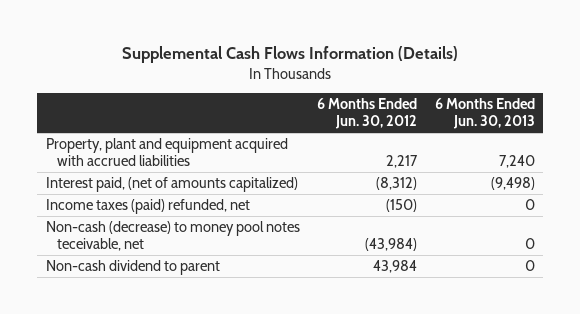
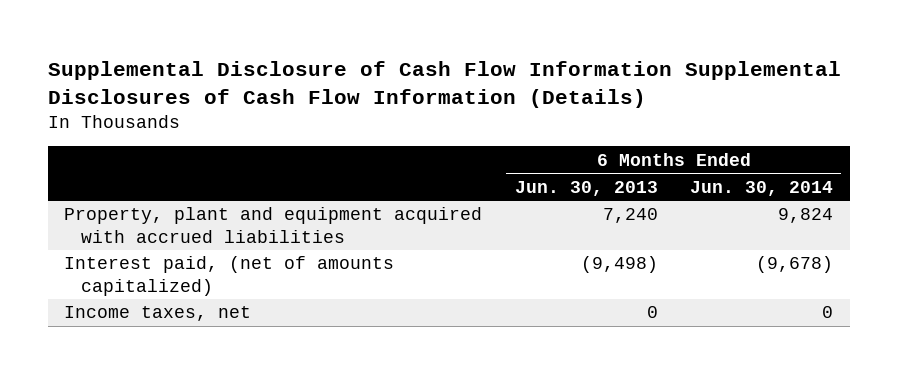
[122,46,459,64] Supplemental Cash Flows Information (Details) -> [47,60,841,108] Supplemental Disclosure of Cash Flow Information Supplemental Disclosures of Cash Flow Information (Details)
[317,98,418,130] 6 Months Ended Jun. 30, 2012 -> none
none -> [690,180,834,196] Jun. 30, 2014
[45,221,300,252] Non-cash (decrease) to money pool notes teceivable, net -> none
[45,260,220,276] Non-cash dividend to parent -> none
[45,199,250,215] Income taxes (paid) refunded, net -> [64,306,252,322] Income taxes, net

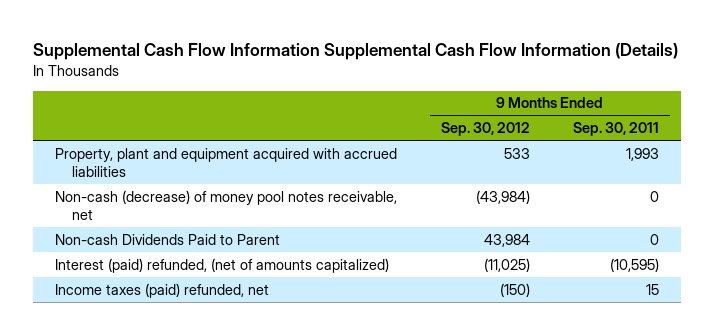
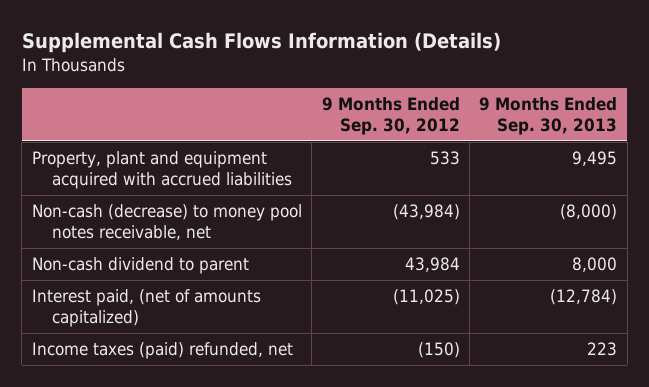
[33,42,679,60] Supplemental Cash Flow Information Supplemental Cash Flow Information (Details) -> [21,32,501,54] Supplemental Cash Flows Information (Details)
[573,122,660,137] Sep. 30, 2011 -> none
none -> [479,97,618,135] 9 Months Ended Sep. 30, 2013
[54,189,397,220] Non-cash (decrease) of money pool notes receivable, net -> [31,204,302,240] Non-cash (decrease) to money pool notes receivable, net
[54,233,280,245] Non-cash Dividends Paid to Parent -> [31,257,249,275] Non-cash dividend to parent
[54,257,389,273] Interest (paid) refunded, (net of amounts capitalized) -> [31,289,261,327] Interest paid, (net of amounts capitalized)

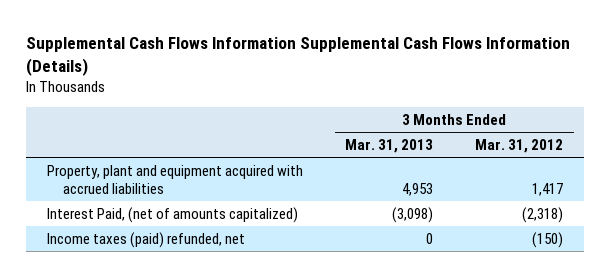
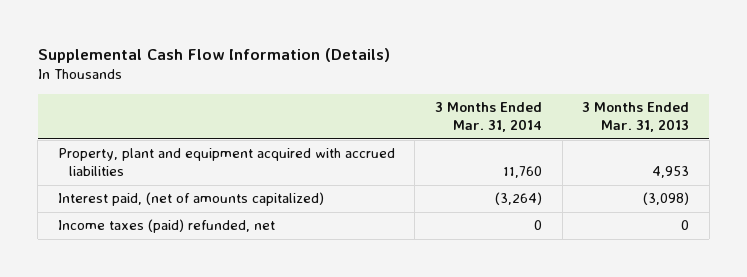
[25,37,570,77] Supplemental Cash Flows Information Supplemental Cash Flows Information (Details) -> [37,47,390,63] Supplemental Cash Flow Information (Details)
[475,139,564,154] Mar. 31, 2012 -> none
none -> [434,102,542,132] 3 Months Ended Mar. 31, 2014
[46,206,298,223] Interest Paid, (net of amounts capitalized) -> [57,192,324,207] Interest paid, (net of amounts capitalized)

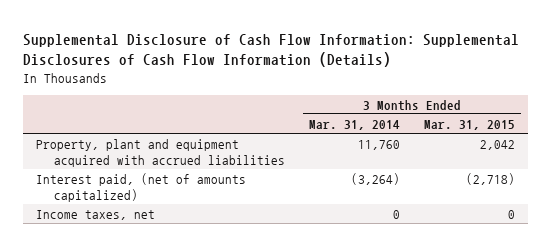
[37,47,390,63] Supplemental Cash Flow Information (Details) -> [23,33,520,68] Supplemental Disclosure of Cash Flow Information: Supplemental Disclosures of Cash Flow Information (Details)
[582,102,690,132] 3 Months Ended Mar. 31, 2013 -> none
none -> [424,119,516,130] Mar. 31, 2015
[57,219,275,234] Income taxes (paid) refunded, net -> [35,209,155,220] Income taxes, net

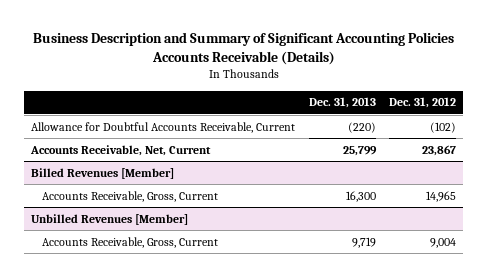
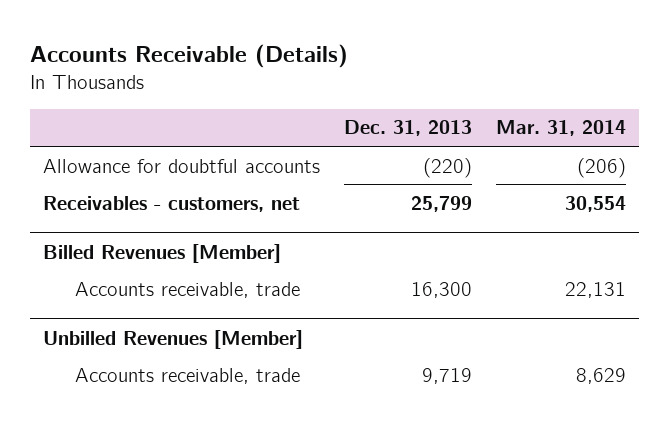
[32,32,454,66] Business Description and Summary of Significant Accounting Policies Accounts Receivable (Details) -> [30,43,349,68] Accounts Receivable (Details)
[389,97,457,109] Dec. 31, 2012 -> none
none -> [496,120,627,137] Mar. 31, 2014
[31,121,296,133] Allowance for Doubtful Accounts Receivable, Current -> [42,158,320,173] Allowance for doubtful accounts
[30,144,212,156] Accounts Receivable, Net, Current -> [42,195,300,212] Receivables - customers, net
[41,190,218,202] Accounts Receivable, Gross, Current -> [74,281,300,298] Accounts receivable, trade
[41,236,218,248] Accounts Receivable, Gross, Current -> [74,367,300,384] Accounts receivable, trade

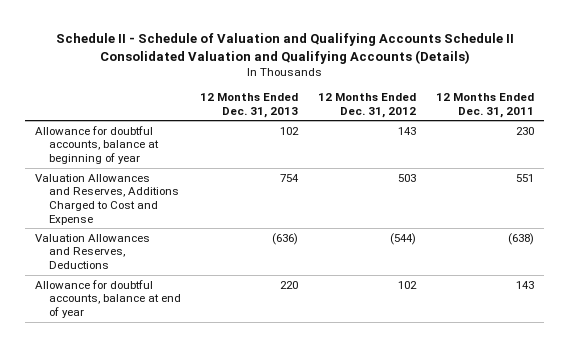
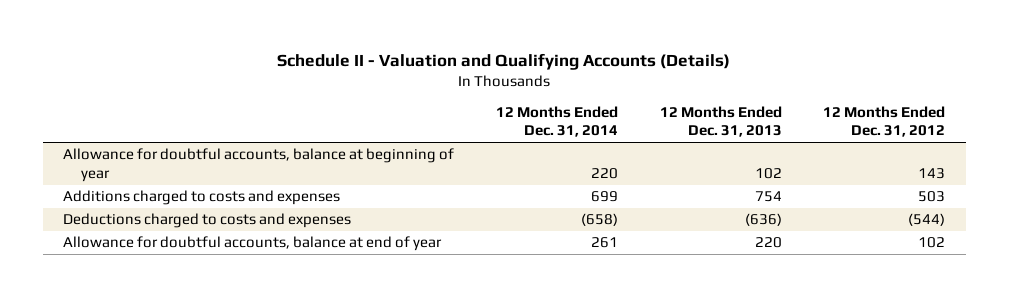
[55,32,514,64] Schedule II - Schedule of Valuation and Qualifying Accounts Schedule II Consolidated Valuation and Qualifying Accounts (Details) -> [277,52,731,70] Schedule II - Valuation and Qualifying Accounts (Details)
[436,92,535,118] 12 Months Ended Dec. 31, 2011 -> none
none -> [496,105,619,138] 12 Months Ended Dec. 31, 2014
[35,173,179,225] Valuation Allowances and Reserves, Additions Charged to Cost and Expense -> [63,190,341,206] Additions charged to costs and expenses
[35,233,151,269] Valuation Allowances and Reserves, Deductions -> [63,213,352,229] Deductions charged to costs and expenses

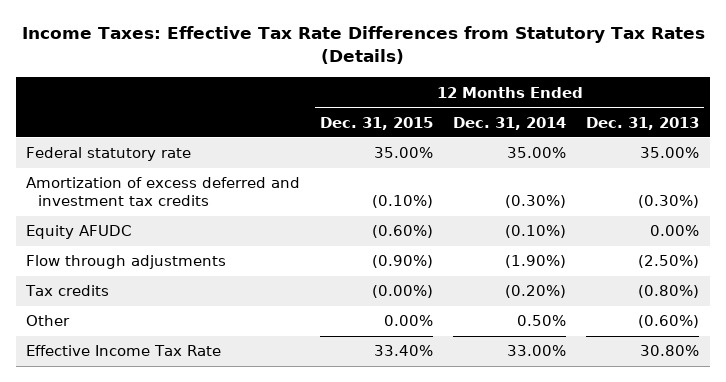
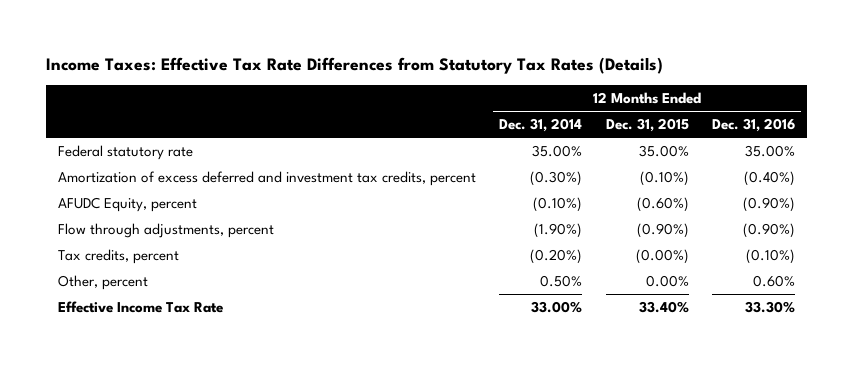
[586,116,700,130] Dec. 31, 2013 -> none
none -> [711,118,795,133] Dec. 31, 2016
[26,177,301,207] Amortization of excess deferred and investment tax credits -> [57,171,476,187] Amortization of excess deferred and investment tax credits, percent
[26,225,132,240] Equity AFUDC -> [57,197,197,213] AFUDC Equity, percent
[26,255,227,270] Flow through adjustments -> [57,223,274,239] Flow through adjustments, percent
[25,285,110,297] Tax credits -> [57,249,179,265] Tax credits, percent
[26,315,71,327] Other -> [57,275,148,291] Other, percent

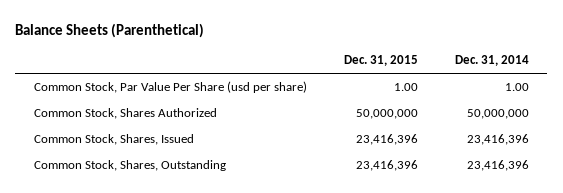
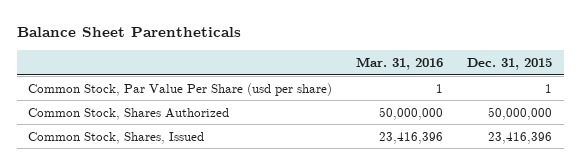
[15,22,205,38] Balance Sheets (Parenthetical) -> [16,27,241,38] Balance Sheet Parentheticals
[454,55,529,67] Dec. 31, 2014 -> none
none -> [356,57,444,71] Mar. 31, 2016
[393,82,418,91] 1.00 -> [544,83,552,93] 1
[33,159,226,171] Common Stock, Shares, Outstanding -> none

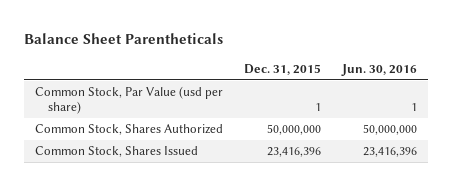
[356,57,444,71] Mar. 31, 2016 -> none
none -> [341,63,418,76] Jun. 30, 2016
[28,82,333,96] Common Stock, Par Value Per Share (usd per share) -> [34,86,223,115] Common Stock, Par Value (usd per share)
[28,131,205,144] Common Stock, Shares, Issued -> [34,146,198,158] Common Stock, Shares Issued

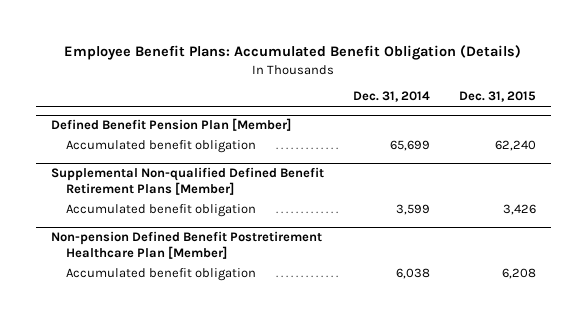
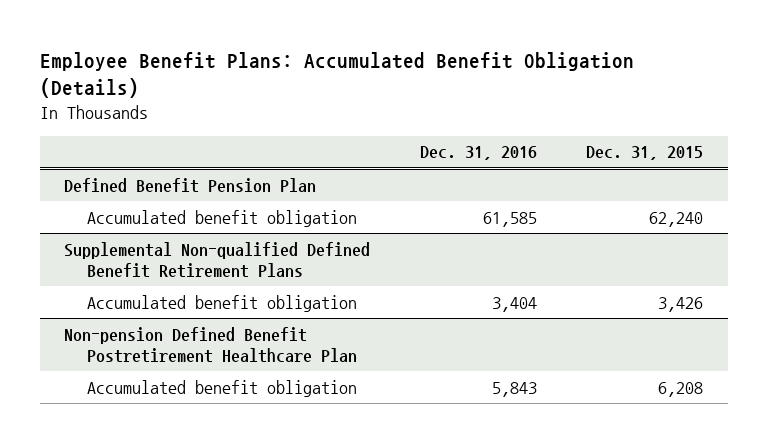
[352,91,430,103] Dec. 31, 2014 -> none
none -> [419,146,537,161] Dec. 31, 2016
[50,117,291,131] Defined Benefit Pension Plan [Member] -> [64,177,317,193] Defined Benefit Pension Plan
[50,166,324,195] Supplemental Non-qualified Defined Benefit Retirement Plans [Member] -> [64,241,371,279] Supplemental Non-qualified Defined Benefit Retirement Plans
[50,230,322,259] Non-pension Defined Benefit Postretirement Healthcare Plan [Member] -> [64,326,358,364] Non-pension Defined Benefit Postretirement Healthcare Plan

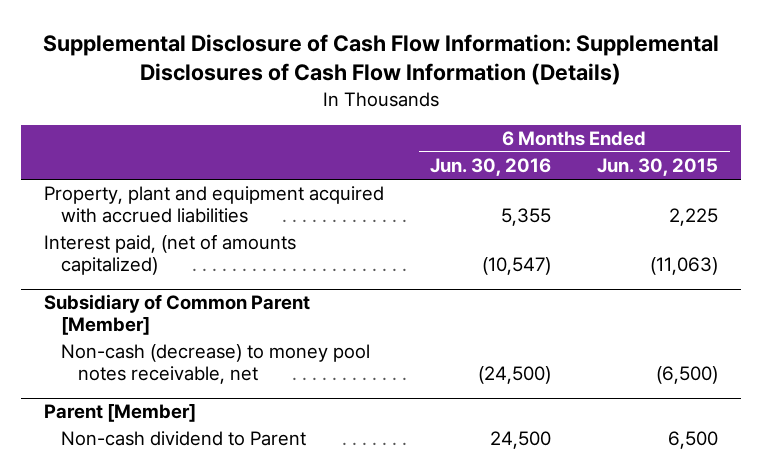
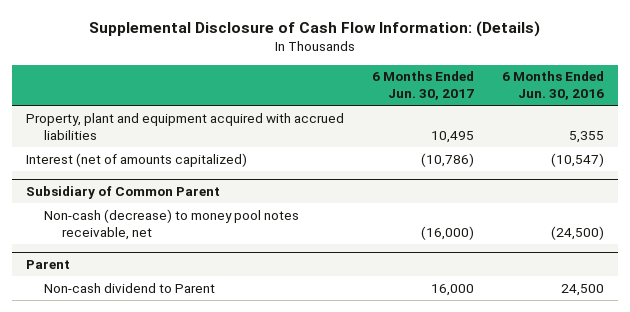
[43,33,720,86] Supplemental Disclosure of Cash Flow Information: Supplemental Disclosures of Cash Flow Information (Details) -> [89,21,541,38] Supplemental Disclosure of Cash Flow Information: (Details)
[597,158,719,177] Jun. 30, 2015 -> none
none -> [372,71,475,101] 6 Months Ended Jun. 30, 2017
[44,234,297,276] Interest paid, (net of amounts capitalized) -> [26,152,248,167] Interest (net of amounts capitalized)
[44,294,311,336] Subsidiary of Common Parent [Member] -> [26,186,221,200] Subsidiary of Common Parent
[44,404,197,423] Parent [Member] -> [26,260,71,270] Parent

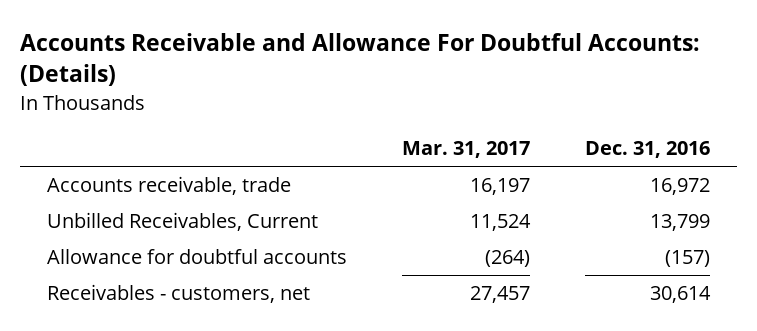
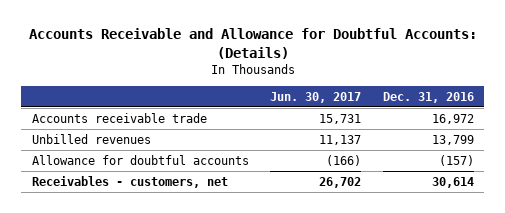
[19,33,700,87] Accounts Receivable and Allowance For Doubtful Accounts: (Details) -> [28,28,477,59] Accounts Receivable and Allowance for Doubtful Accounts: (Details)
[401,141,530,159] Mar. 31, 2017 -> none
none -> [270,91,362,103] Jun. 30, 2017
[47,176,292,196] Accounts receivable, trade -> [31,112,207,123] Accounts receivable trade
[47,212,319,232] Unbilled Receivables, Current -> [31,133,151,144] Unbilled revenues

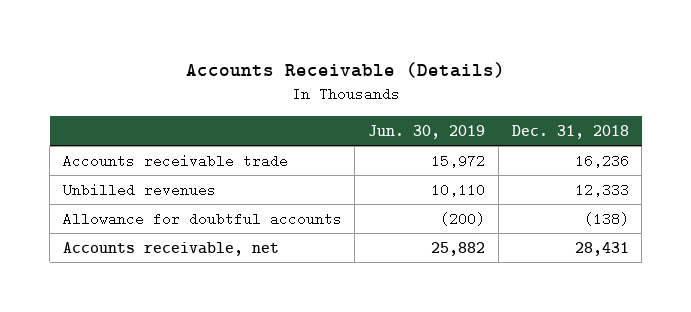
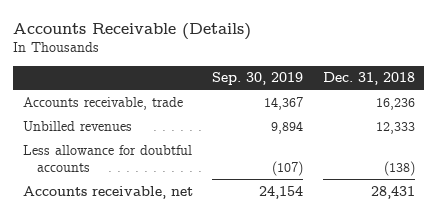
[368,124,486,139] Jun. 30, 2019 -> none
none -> [212,72,304,86] Sep. 30, 2019
[62,153,288,168] Accounts receivable trade -> [22,96,183,110] Accounts receivable, trade
[62,211,342,226] Allowance for doubtful accounts -> [22,144,192,172] Less allowance for doubtful accounts

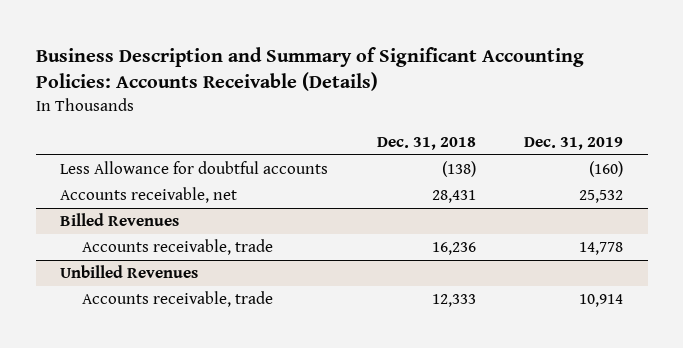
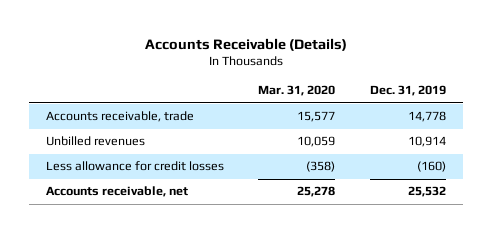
[35,46,584,92] Business Description and Summary of Significant Accounting Policies: Accounts Receivable (Details) -> [144,37,347,51] Accounts Receivable (Details)
[376,136,476,150] Dec. 31, 2018 -> none
none -> [258,85,336,97] Mar. 31, 2020
[59,161,328,175] Less Allowance for doubtful accounts -> none
[59,213,179,227] Billed Revenues -> none
[59,265,198,279] Unbilled Revenues -> none
[82,291,274,308] Accounts receivable, trade -> [46,136,146,147] Unbilled revenues
none -> [46,161,225,172] Less allowance for credit losses
[59,187,237,204] Accounts receivable, net -> [46,186,189,198] Accounts receivable, net

